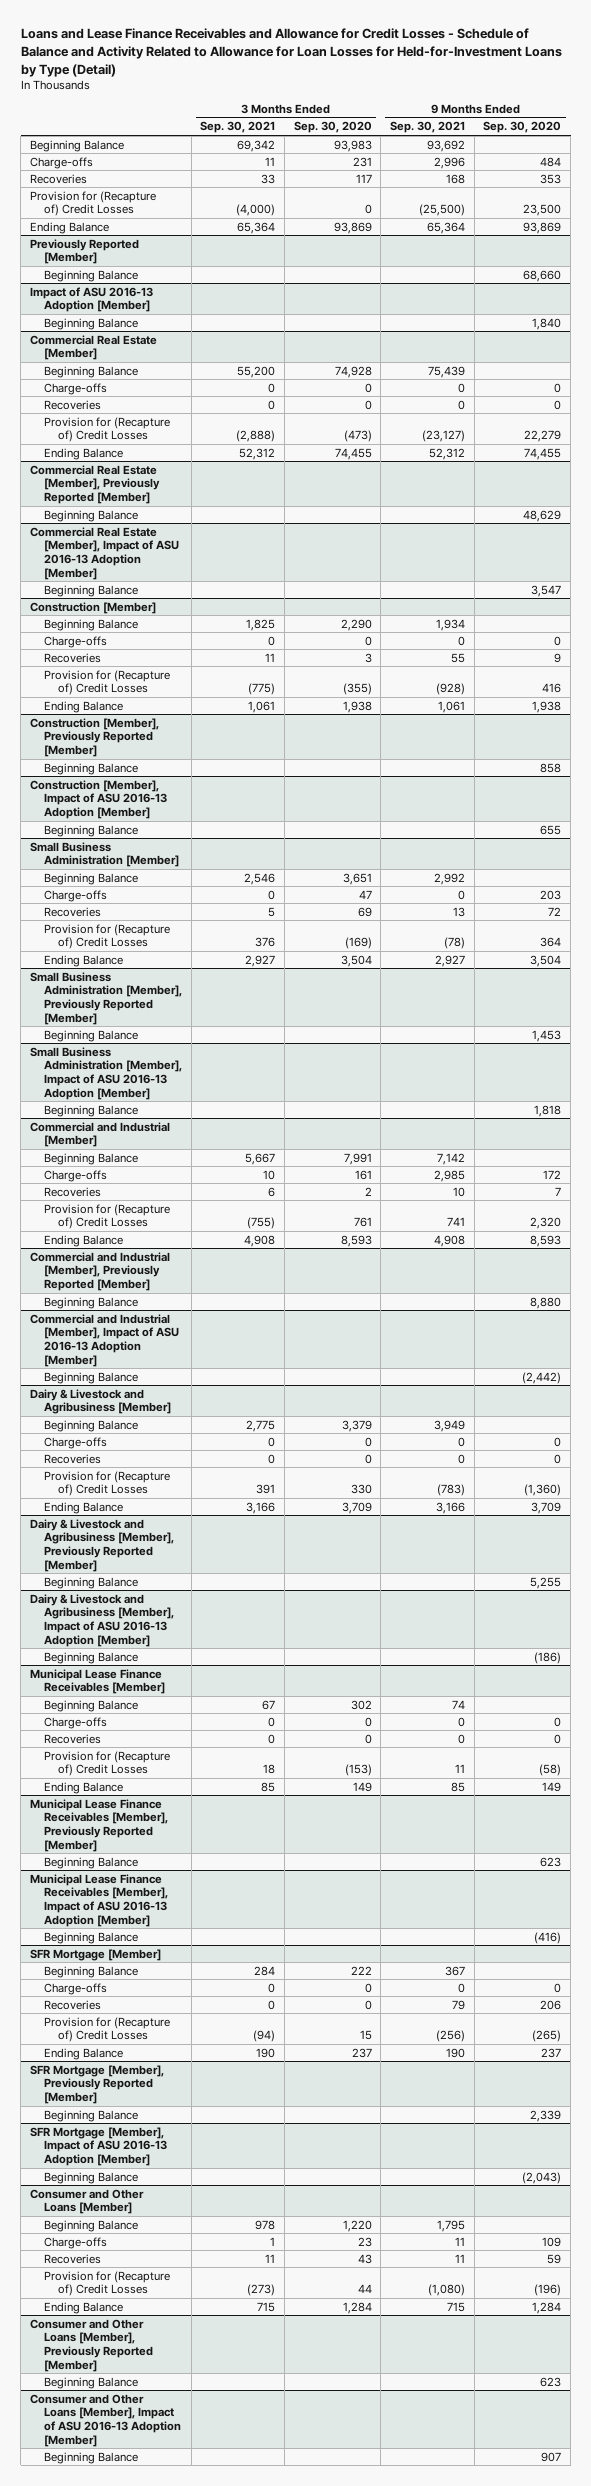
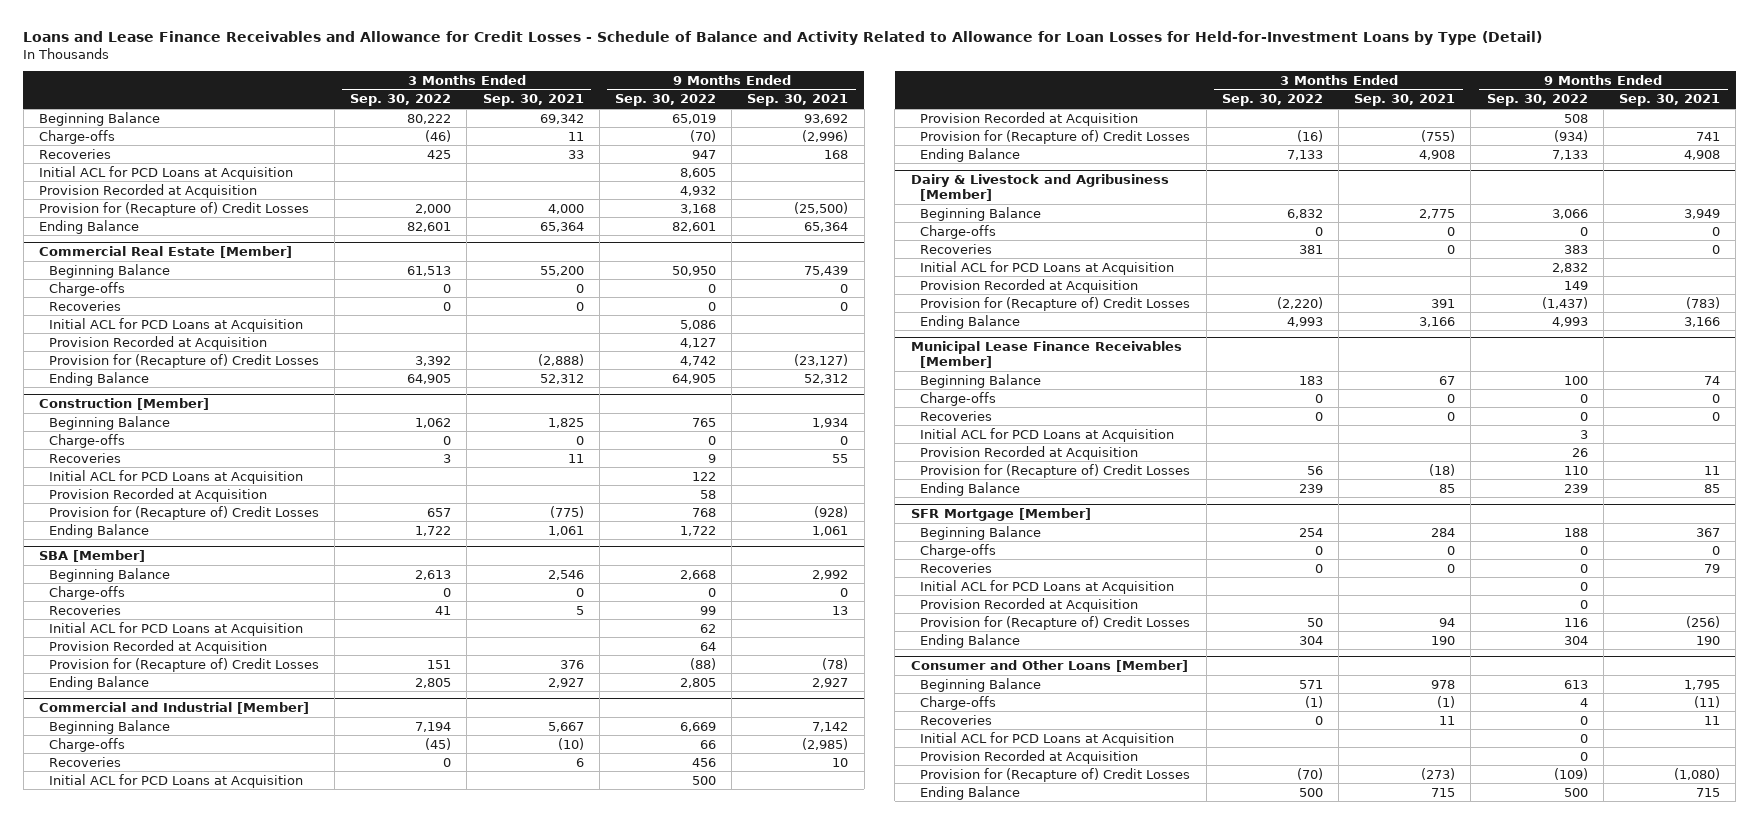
[293,121,372,134] Sep. 30, 2020 -> none
[483,121,562,134] Sep. 30, 2020 -> none
none -> [350,94,452,107] Sep. 30, 2022
none -> [615,94,717,107] Sep. 30, 2022
[434,156,466,169] 2,996 -> [802,129,849,142] (2,996)
none -> [39,165,294,180] Initial ACL for PCD Loans at Acquisition
none -> [39,183,258,198] Provision Recorded at Acquisition
[236,204,276,217] (4,000) -> [547,203,584,214] 4,000
[29,238,139,265] Previously Reported [Member] -> none
[43,269,138,282] Beginning Balance -> none
[29,286,153,313] Impact of ASU 2016-13 Adoption [Member] -> none
[43,317,138,330] Beginning Balance -> none
none -> [48,317,303,332] Initial ACL for PCD Loans at Acquisition
none -> [48,335,267,350] Provision Recorded at Acquisition
[29,464,160,505] Commercial Real Estate [Member], Previously Reported [Member] -> none
[43,509,138,522] Beginning Balance -> none
[29,526,179,580] Commercial Real Estate [Member], Impact of ASU 2016-13 Adoption [Member] -> none
[43,584,138,597] Beginning Balance -> none
none -> [48,469,303,484] Initial ACL for PCD Loans at Acquisition
none -> [48,487,267,502] Provision Recorded at Acquisition
[29,717,159,758] Construction [Member], Previously Reported [Member] -> none
[43,762,138,775] Beginning Balance -> none
[29,779,167,820] Construction [Member], Impact of ASU 2016-13 Adoption [Member] -> none
[43,824,138,837] Beginning Balance -> none
[29,841,179,868] Small Business Administration [Member] -> [39,550,146,563] SBA [Member]
none -> [48,621,303,636] Initial ACL for PCD Loans at Acquisition
none -> [48,639,267,654] Provision Recorded at Acquisition
[29,971,182,1025] Small Business Administration [Member], Previously Reported [Member] -> none
[43,1029,138,1042] Beginning Balance -> none
[29,1046,182,1100] Small Business Administration [Member], Impact of ASU 2016-13 Adoption [Member] -> none
[43,1104,138,1117] Beginning Balance -> none
[263,1169,276,1180] 10 -> [557,737,584,750] (10)
[434,1169,466,1182] 2,985 -> [802,737,849,750] (2,985)
none -> [48,773,303,788] Initial ACL for PCD Loans at Acquisition
none -> [920,111,1139,126] Provision Recorded at Acquisition
[29,1251,170,1292] Commercial and Industrial [Member], Previously Reported [Member] -> none
[43,1296,138,1309] Beginning Balance -> none
[29,1313,179,1367] Commercial and Industrial [Member], Impact of ASU 2016-13 Adoption [Member] -> none
[43,1371,138,1384] Beginning Balance -> none
none -> [920,260,1175,275] Initial ACL for PCD Loans at Acquisition
none -> [920,278,1139,293] Provision Recorded at Acquisition
[29,1518,174,1572] Dairy & Livestock and Agribusiness [Member], Previously Reported [Member] -> none
[43,1576,138,1589] Beginning Balance -> none
[29,1593,174,1647] Dairy & Livestock and Agribusiness [Member], Impact of ASU 2016-13 Adoption [Member] -> none
[43,1651,138,1664] Beginning Balance -> none
none -> [920,427,1175,442] Initial ACL for PCD Loans at Acquisition
none -> [920,445,1139,460] Provision Recorded at Acquisition
[263,1764,276,1775] 18 -> [1429,463,1456,476] (18)
[29,1798,168,1852] Municipal Lease Finance Receivables [Member], Previously Reported [Member] -> none
[43,1856,138,1869] Beginning Balance -> none
[29,1873,168,1927] Municipal Lease Finance Receivables [Member], Impact of ASU 2016-13 Adoption [Member] -> none
[43,1931,138,1944] Beginning Balance -> none
none -> [920,579,1175,594] Initial ACL for PCD Loans at Acquisition
none -> [920,597,1139,612] Provision Recorded at Acquisition
[253,2030,276,2043] (94) -> [1439,617,1456,627] 94
[29,2064,164,2105] SFR Mortgage [Member], Previously Reported [Member] -> none
[43,2109,138,2122] Beginning Balance -> none
[29,2126,167,2167] SFR Mortgage [Member], Impact of ASU 2016-13 Adoption [Member] -> none
[43,2171,138,2184] Beginning Balance -> none
[270,2236,276,2246] 1 -> [1437,695,1456,708] (1)
[455,2236,466,2246] 11 -> [1694,695,1721,708] (11)
none -> [920,731,1175,746] Initial ACL for PCD Loans at Acquisition
none -> [920,749,1139,764] Provision Recorded at Acquisition
[29,2318,153,2372] Consumer and Other Loans [Member], Previously Reported [Member] -> none
[43,2376,138,2389] Beginning Balance -> none
[29,2393,181,2447] Consumer and Other Loans [Member], Impact of ASU 2016-13 Adoption [Member] -> none
[43,2451,138,2464] Beginning Balance -> none

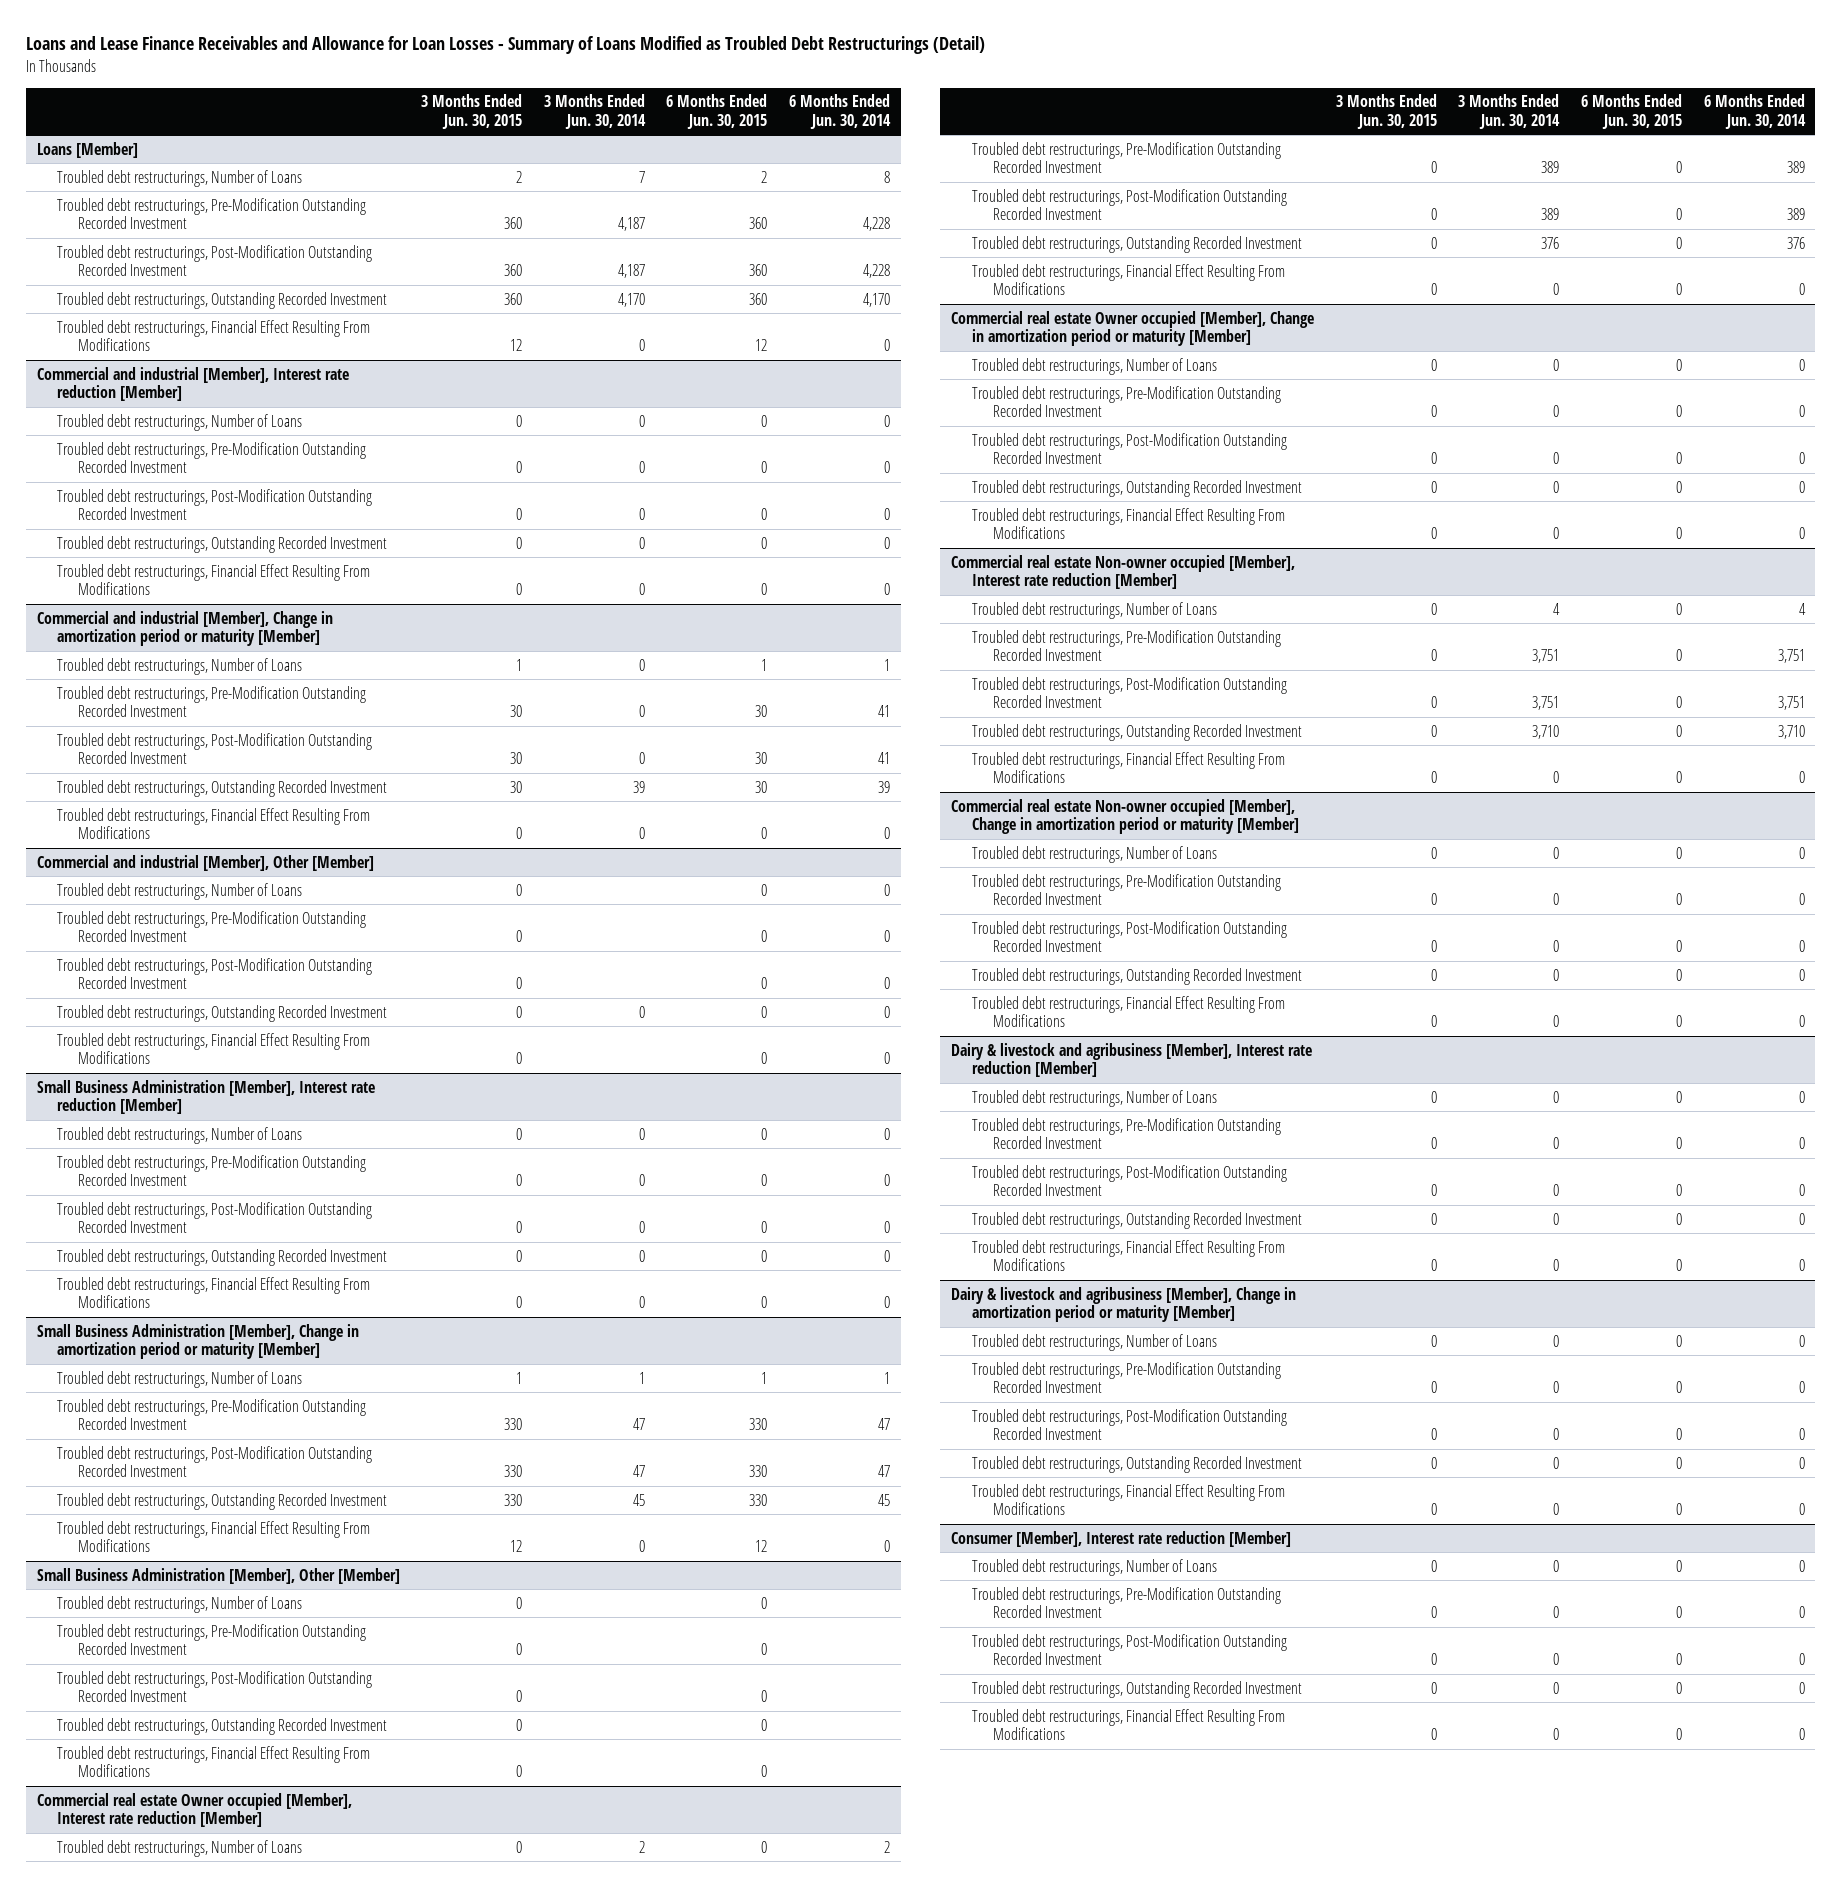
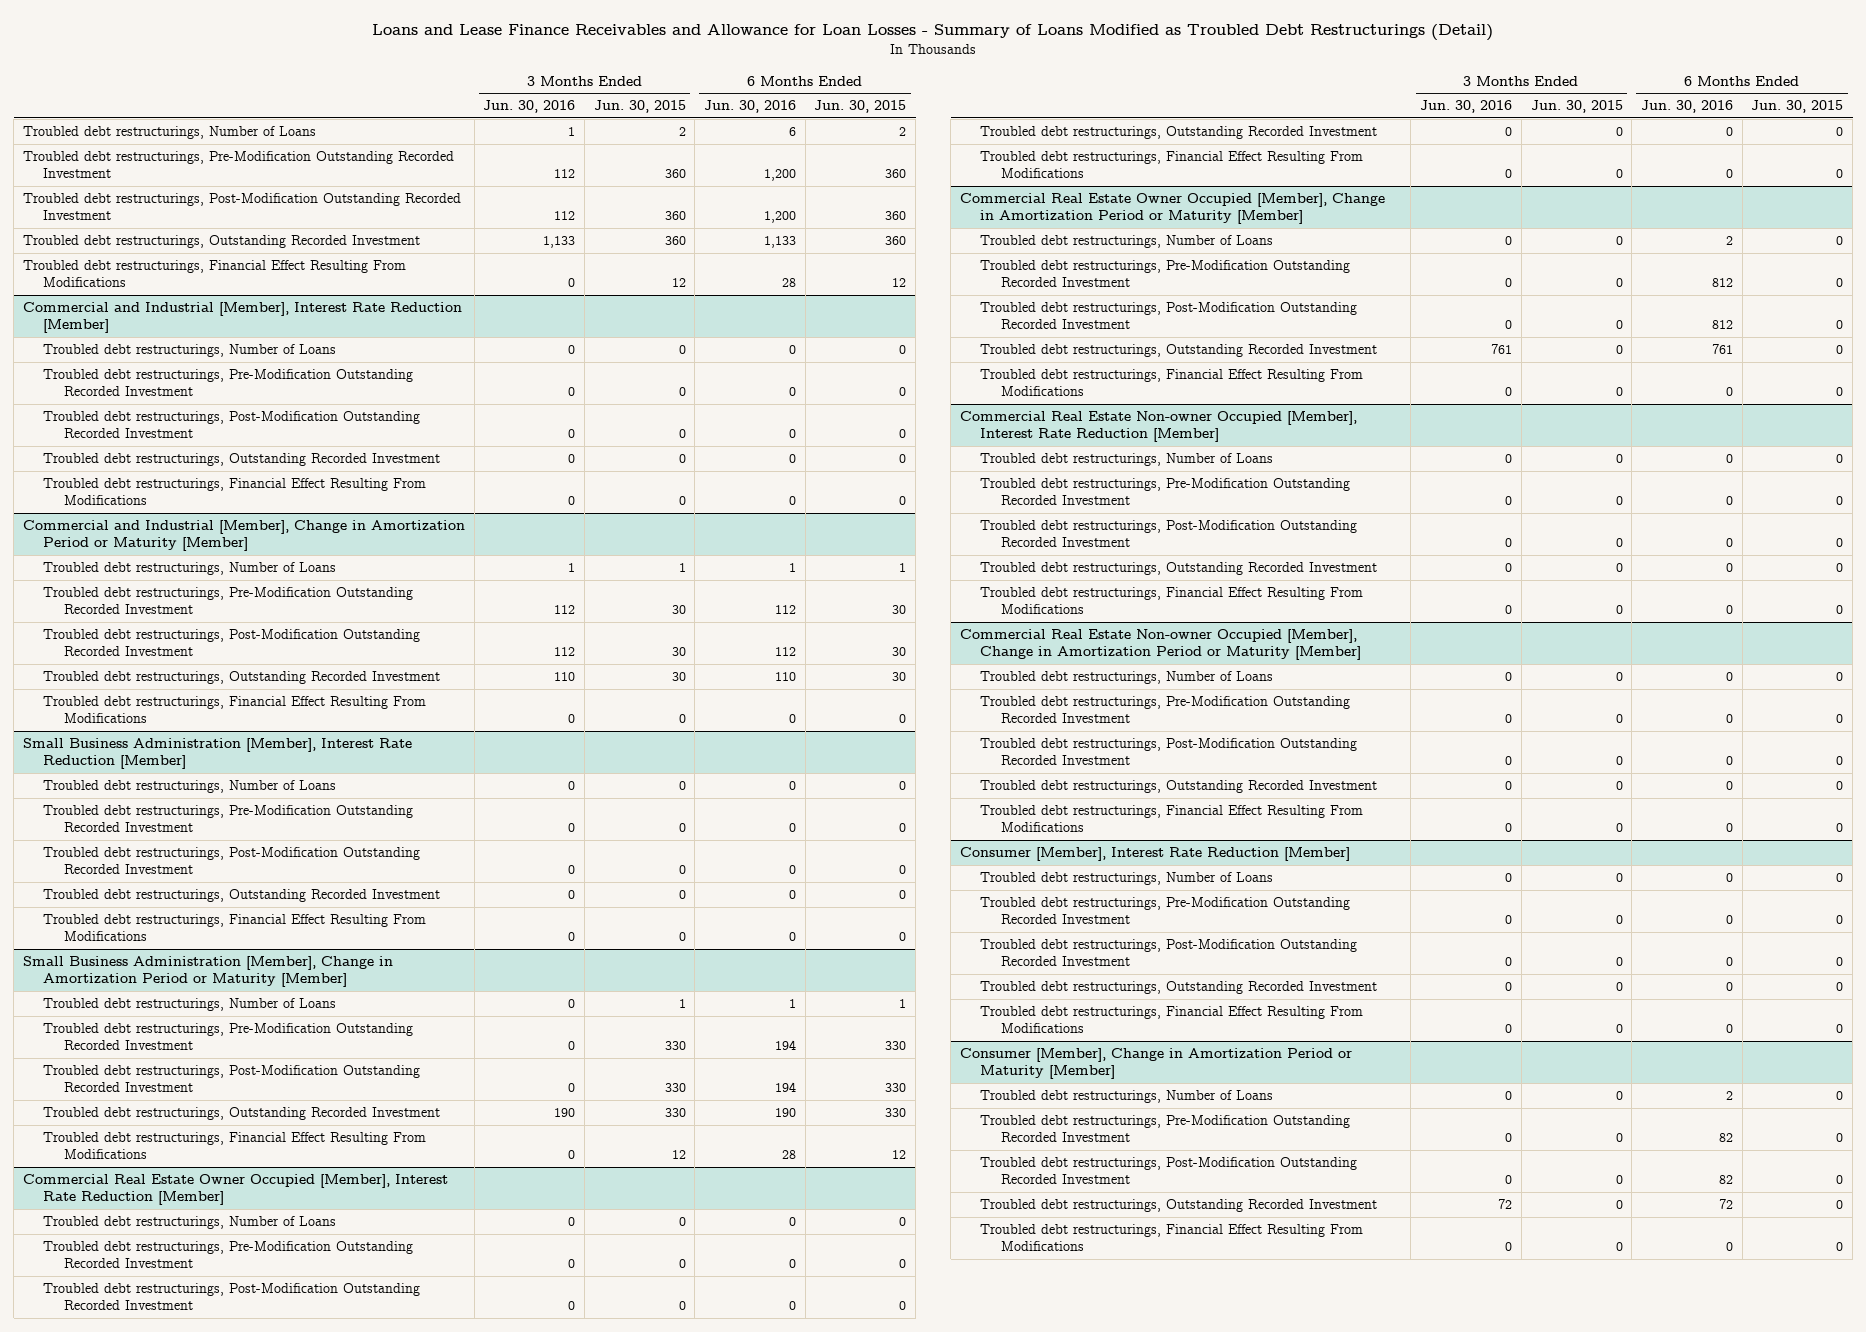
[543,94,646,129] 3 Months Ended Jun. 30, 2014 -> none
[788,94,891,129] 6 Months Ended Jun. 30, 2014 -> none
none -> [483,100,576,114] Jun. 30, 2016
none -> [704,100,797,114] Jun. 30, 2016
[36,141,138,158] Loans [Member] -> none
[36,366,349,402] Commercial and industrial [Member], Interest rate reduction [Member] -> [22,302,462,334] Commercial and Industrial [Member], Interest Rate Reduction [Member]
[36,610,333,647] Commercial and industrial [Member], Change in amortization period or maturity [Member] -> [22,520,465,552] Commercial and Industrial [Member], Change in Amortization Period or Maturity [Member]
[36,854,374,871] Commercial and industrial [Member], Other [Member] -> none
[57,882,303,900] Troubled debt restructurings, Number of Loans -> none
[57,910,367,943] Troubled debt restructurings, Pre-Modification Outstanding Recorded Investment -> none
[57,957,373,990] Troubled debt restructurings, Post-Modification Outstanding Recorded Investment -> none
[57,1004,388,1022] Troubled debt restructurings, Outstanding Recorded Investment -> none
[57,1032,371,1065] Troubled debt restructurings, Financial Effect Resulting From Modifications -> none
[36,1079,375,1115] Small Business Administration [Member], Interest rate reduction [Member] -> [22,738,412,770] Small Business Administration [Member], Interest Rate Reduction [Member]
[36,1323,359,1360] Small Business Administration [Member], Change in amortization period or maturity [Member] -> [22,956,393,988] Small Business Administration [Member], Change in Amortization Period or Maturity [Member]
[36,1567,400,1584] Small Business Administration [Member], Other [Member] -> none
[57,1595,303,1613] Troubled debt restructurings, Number of Loans -> none
[57,1623,367,1656] Troubled debt restructurings, Pre-Modification Outstanding Recorded Investment -> none
[57,1670,373,1703] Troubled debt restructurings, Post-Modification Outstanding Recorded Investment -> none
[57,1717,388,1735] Troubled debt restructurings, Outstanding Recorded Investment -> none
[57,1745,371,1778] Troubled debt restructurings, Financial Effect Resulting From Modifications -> none
[57,1839,303,1857] Troubled debt restructurings, Number of Loans -> none
[971,141,1281,174] Troubled debt restructurings, Pre-Modification Outstanding Recorded Investment -> none
[971,188,1287,221] Troubled debt restructurings, Post-Modification Outstanding Recorded Investment -> none
[971,235,1302,253] Troubled debt restructurings, Outstanding Recorded Investment -> none
[971,263,1285,296] Troubled debt restructurings, Financial Effect Resulting From Modifications -> none
[951,310,1315,347] Commercial real estate Owner occupied [Member], Change in amortization period or maturity [Member] -> none
[36,1792,352,1828] Commercial real estate Owner occupied [Member], Interest rate reduction [Member] -> [22,1174,448,1206] Commercial Real Estate Owner Occupied [Member], Interest Rate Reduction [Member]
[951,554,1296,590] Commercial real estate Non-owner occupied [Member], Interest rate reduction [Member] -> none
none -> [959,193,1385,225] Commercial Real Estate Owner Occupied [Member], Change in Amortization Period or Maturity [Member]
[951,798,1299,835] Commercial real estate Non-owner occupied [Member], Change in amortization period or maturity [Member] -> none
none -> [959,411,1357,443] Commercial Real Estate Non-owner Occupied [Member], Interest Rate Reduction [Member]
[951,1042,1313,1078] Dairy & livestock and agribusiness [Member], Interest rate reduction [Member] -> none
none -> [959,629,1362,661] Commercial Real Estate Non-owner Occupied [Member], Change in Amortization Period or Maturity [Member]
[951,1286,1297,1323] Dairy & livestock and agribusiness [Member], Change in amortization period or maturity [Member] -> none
none -> [959,847,1350,862] Consumer [Member], Interest Rate Reduction [Member]
[951,1530,1292,1547] Consumer [Member], Interest rate reduction [Member] -> none
none -> [959,1048,1352,1080] Consumer [Member], Change in Amortization Period or Maturity [Member]

